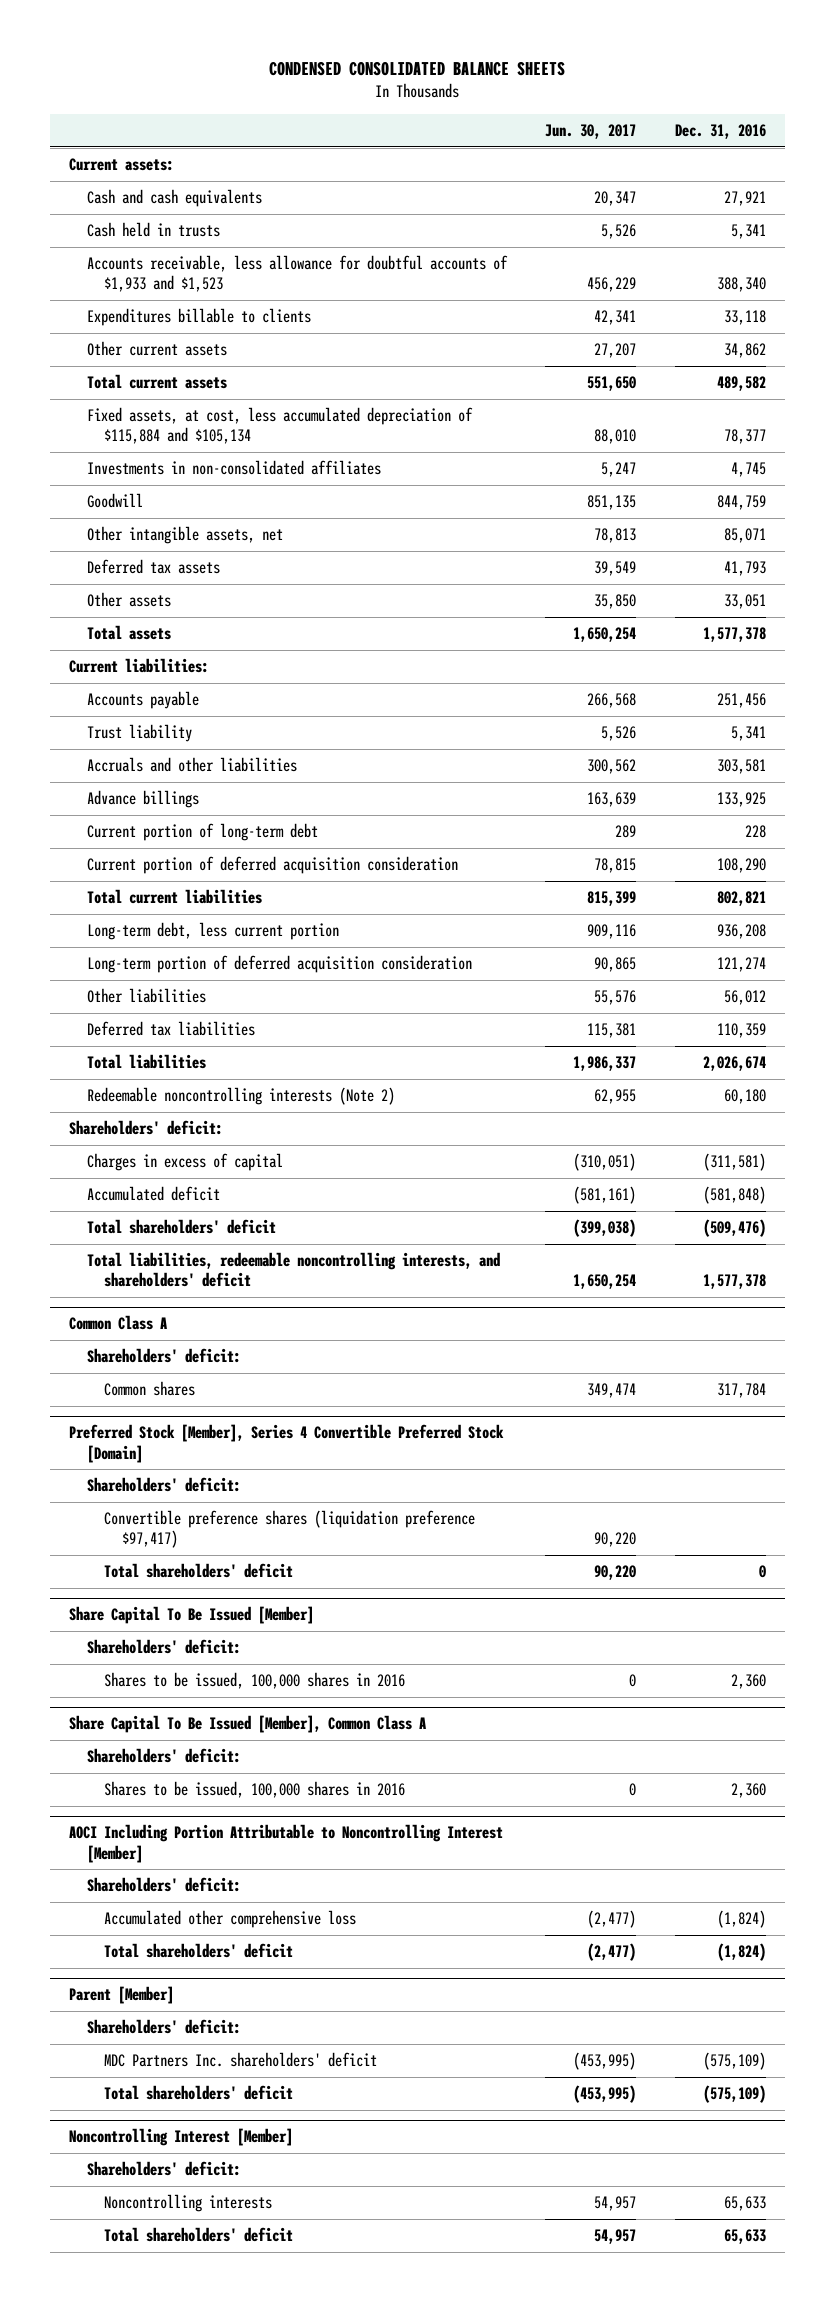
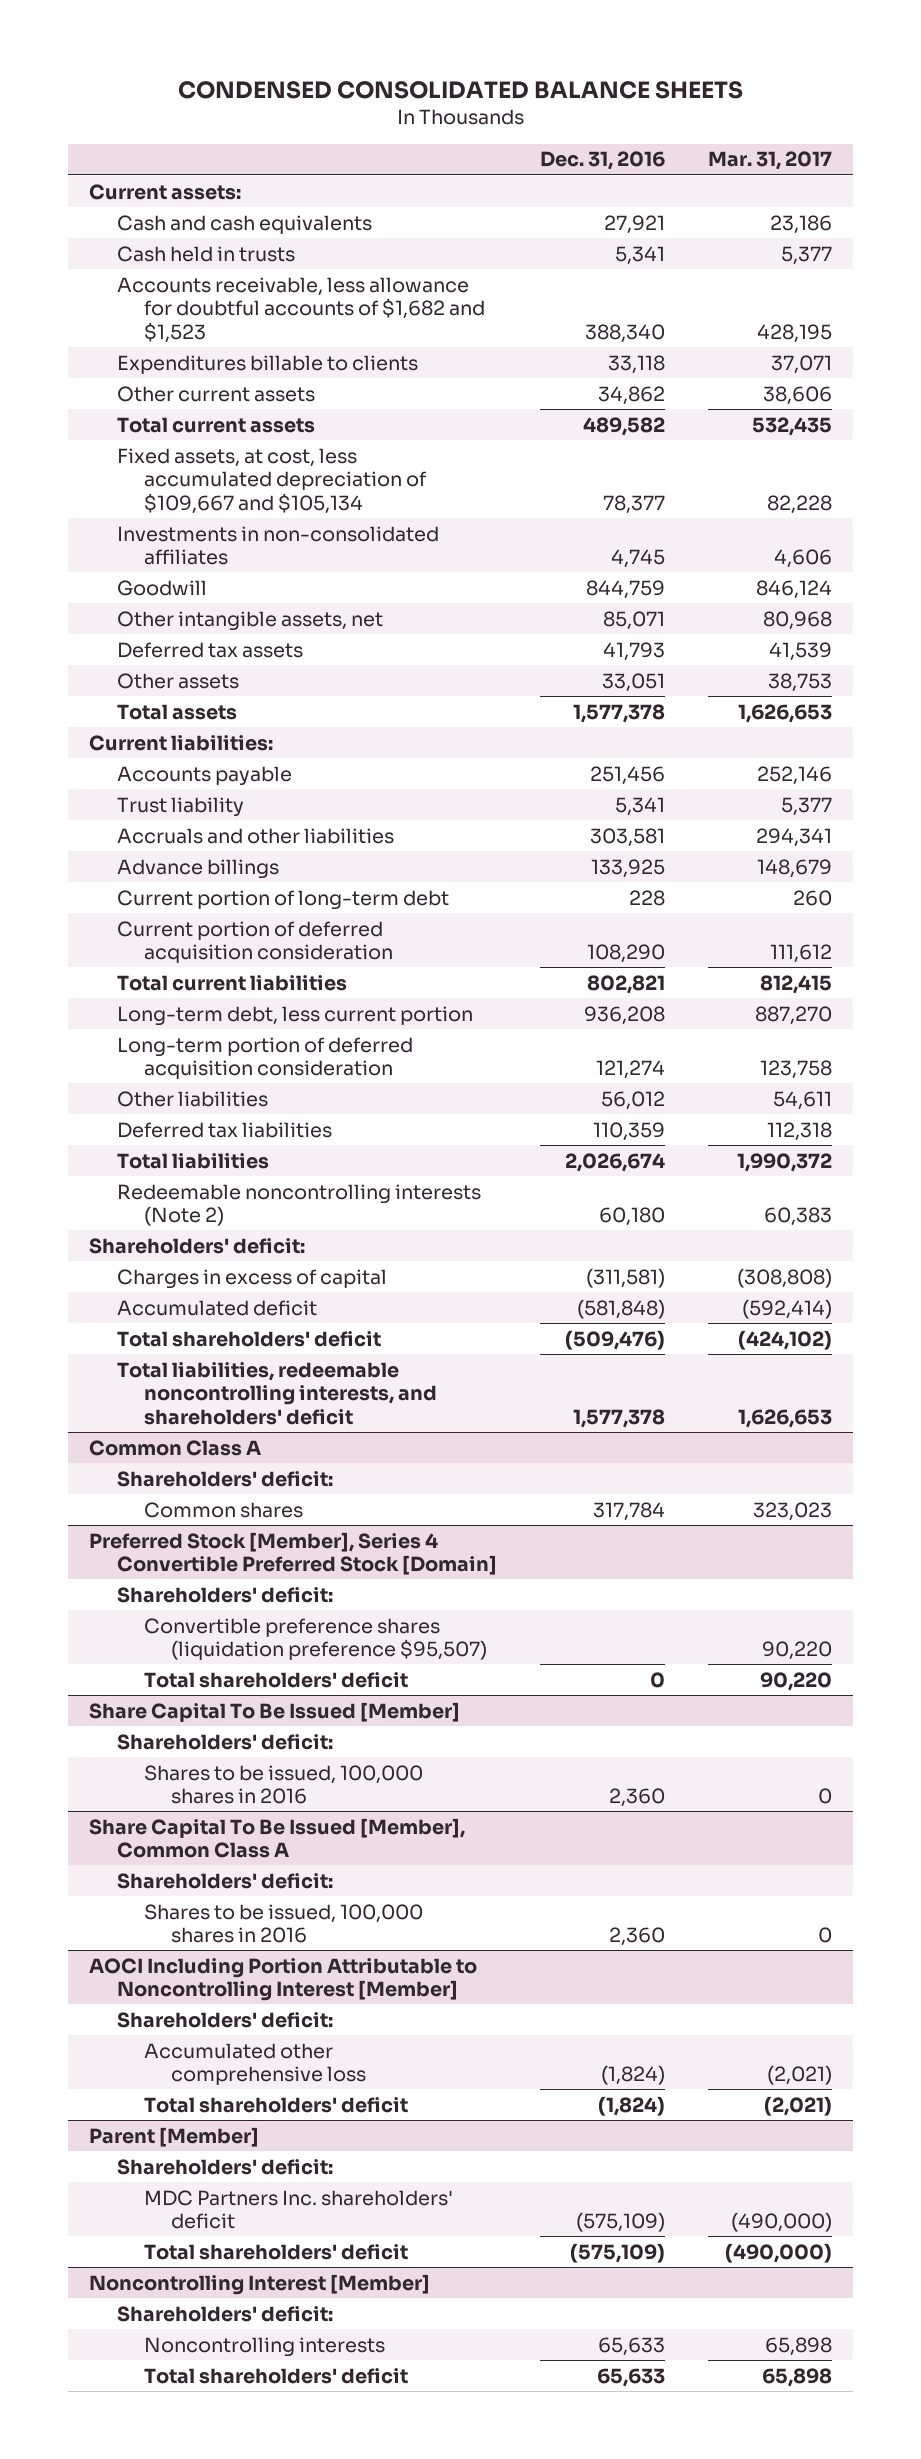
[545,123,637,139] Jun. 30, 2017 -> none
none -> [707,151,832,171] Mar. 31, 2017
[86,255,508,293] Accounts receivable, less allowance for doubtful accounts of $1,933 and $1,523 -> [116,276,485,343] Accounts receivable, less allowance for doubtful accounts of $1,682 and $1,523
[86,407,473,445] Fixed assets, at cost, less accumulated depreciation of $115,884 and $105,134 -> [116,447,427,514] Fixed assets, at cost, less accumulated depreciation of $109,667 and $105,134
[104,1510,476,1549] Convertible preference shares (liquidation preference $97,417) -> [143,1617,488,1661] Convertible preference shares (liquidation preference $95,507)

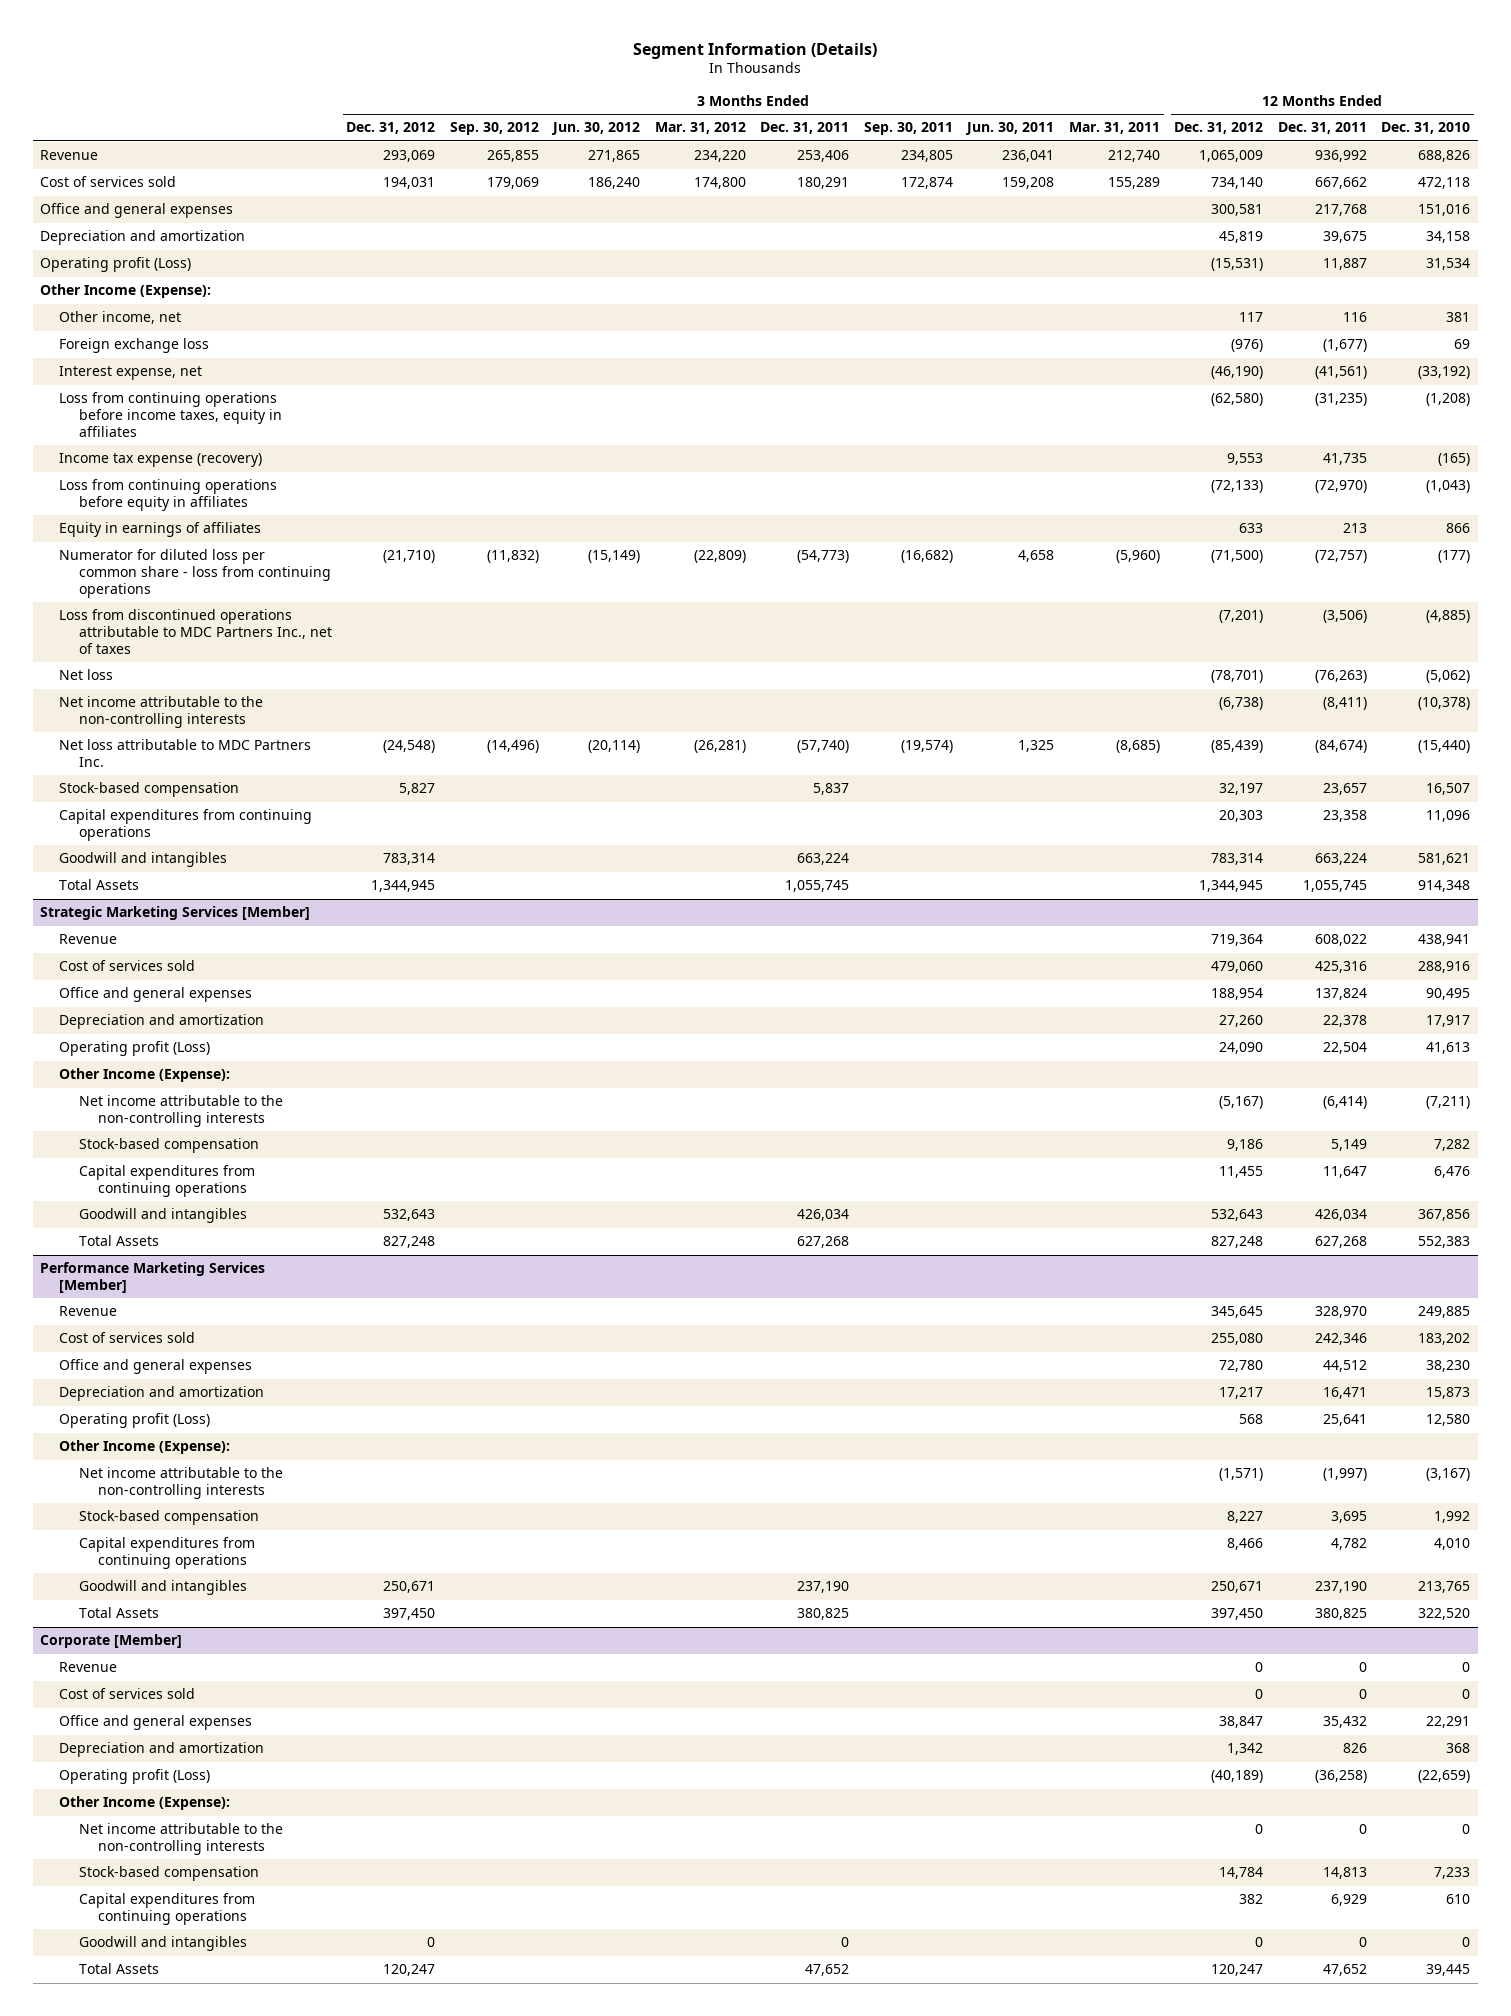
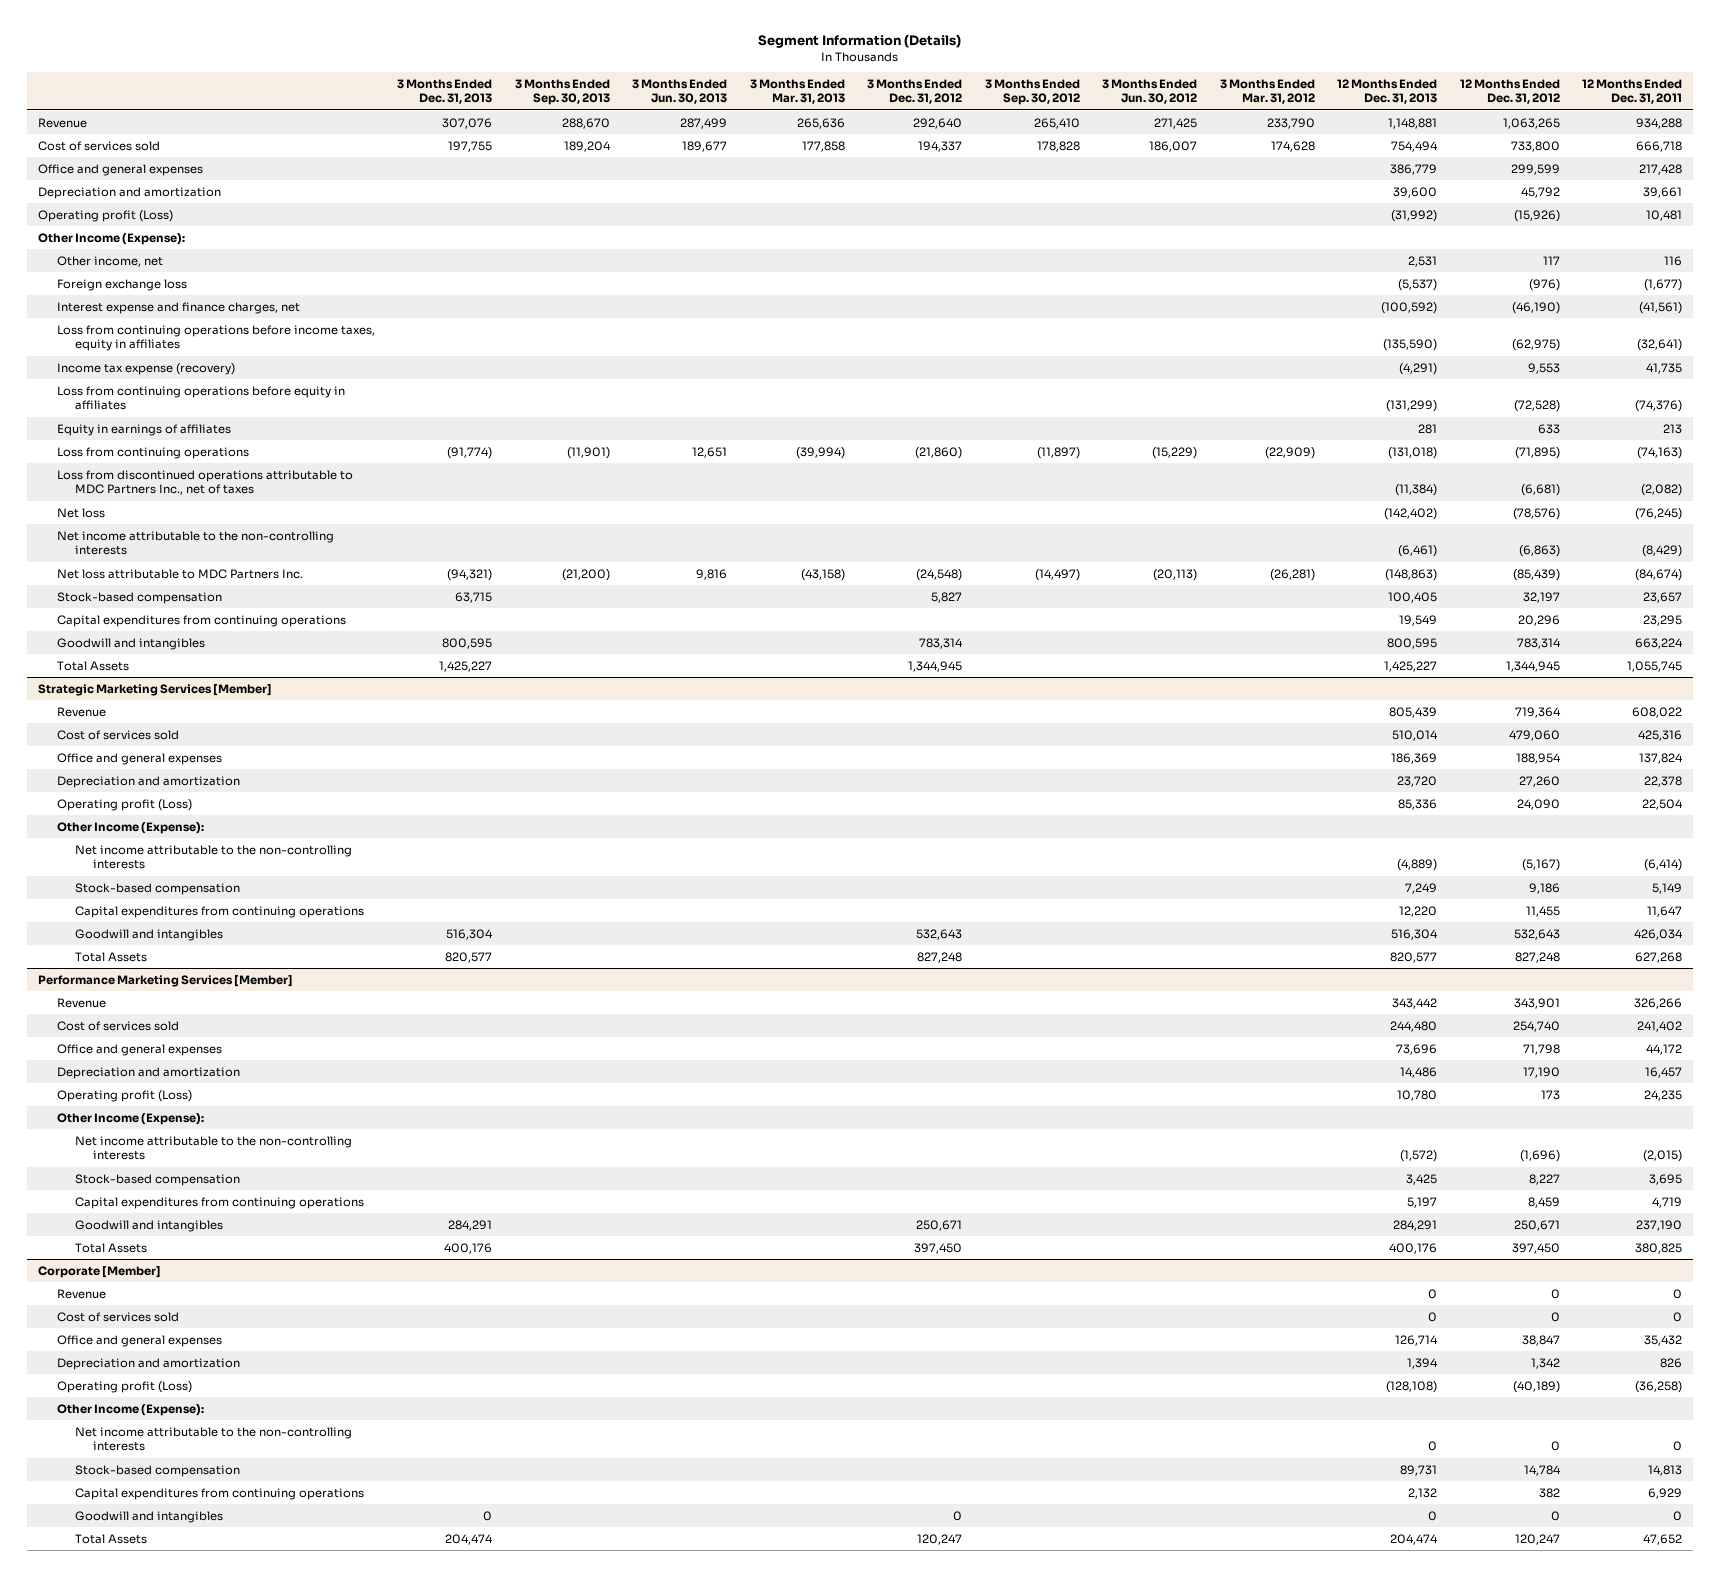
[760,122,850,135] Dec. 31, 2011 -> none
[863,122,953,136] Sep. 30, 2011 -> none
[965,122,1055,136] Jun. 30, 2011 -> none
[1068,122,1160,135] Mar. 31, 2011 -> none
[1381,122,1471,135] Dec. 31, 2010 -> none
none -> [397,78,493,105] 3 Months Ended Dec. 31, 2013
none -> [514,78,610,106] 3 Months Ended Sep. 30, 2013
none -> [632,78,728,105] 3 Months Ended Jun. 30, 2013
none -> [749,78,845,105] 3 Months Ended Mar. 31, 2013
none -> [1337,78,1438,105] 12 Months Ended Dec. 31, 2013
[383,150,436,163] 293,069 -> [913,117,963,129] 292,640
[486,150,539,163] 265,855 -> [1033,117,1080,129] 265,410
[588,150,641,163] 271,865 -> [1154,117,1198,129] 271,425
[693,150,746,163] 234,220 -> [1266,117,1315,129] 233,790
[1199,150,1264,163] 1,065,009 -> [1502,117,1560,129] 1,063,265
[1314,150,1367,163] 936,992 -> [1636,117,1683,129] 934,288
[383,177,436,190] 194,031 -> [918,140,963,152] 194,337
[486,177,539,190] 179,069 -> [1036,140,1080,152] 178,828
[588,177,641,190] 186,240 -> [1149,140,1198,152] 186,007
[693,177,746,190] 174,800 -> [1270,140,1315,152] 174,628
[1211,177,1264,190] 734,140 -> [1510,140,1560,152] 733,800
[1314,177,1367,190] 667,662 -> [1636,140,1683,152] 666,718
[1211,204,1264,217] 300,581 -> [1510,163,1560,175] 299,599
[1314,204,1367,217] 217,768 -> [1639,163,1683,175] 217,428
[1219,231,1264,244] 45,819 -> [1520,186,1560,198] 45,792
[1322,231,1367,244] 39,675 -> [1643,186,1683,198] 39,661
[1211,258,1264,272] (15,531) -> [1513,209,1560,222] (15,926)
[1322,258,1367,271] 11,887 -> [1646,209,1683,221] 10,481
[59,366,203,381] Interest expense, net -> [56,301,300,314] Interest expense and finance charges, net
[1211,393,1264,407] (62,580) -> [1511,339,1560,352] (62,975)
[1314,393,1367,407] (31,235) -> [1637,339,1683,352] (32,641)
[1211,480,1264,494] (72,133) -> [1513,400,1560,413] (72,528)
[1314,480,1367,494] (72,970) -> [1635,400,1683,413] (74,376)
[59,549,331,598] Numerator for diluted loss per common share - loss from continuing operations -> [56,446,249,459] Loss from continuing operations
[383,550,436,564] (21,710) -> [915,446,963,459] (21,860)
[486,550,539,564] (11,832) -> [1036,446,1080,459] (11,897)
[588,550,641,564] (15,149) -> [1152,446,1198,459] (15,229)
[693,550,746,564] (22,809) -> [1264,446,1315,459] (22,909)
[1211,550,1264,564] (71,500) -> [1514,446,1560,459] (71,895)
[1314,550,1367,564] (72,757) -> [1637,446,1683,459] (74,163)
[1219,610,1264,624] (7,201) -> [1520,484,1560,497] (6,681)
[1322,610,1367,624] (3,506) -> [1641,484,1683,497] (2,082)
[1211,670,1264,684] (78,701) -> [1512,507,1560,520] (78,576)
[1314,670,1367,684] (76,263) -> [1635,507,1683,520] (76,245)
[1219,697,1264,711] (6,738) -> [1518,545,1560,558] (6,863)
[1322,697,1367,711] (8,411) -> [1642,545,1683,558] (8,429)
[486,740,539,754] (14,496) -> [1034,568,1080,581] (14,497)
[588,740,641,754] (20,114) -> [1153,568,1198,581] (20,113)
[1219,810,1264,823] 20,303 -> [1517,614,1560,626] 20,296
[1322,810,1367,823] 23,358 -> [1643,614,1683,626] 23,295
[1211,1306,1264,1319] 345,645 -> [1513,997,1560,1009] 343,901
[1314,1306,1367,1319] 328,970 -> [1634,997,1683,1009] 326,266
[1211,1333,1264,1346] 255,080 -> [1512,1020,1560,1032] 254,740
[1314,1333,1367,1346] 242,346 -> [1637,1020,1683,1032] 241,402
[1219,1360,1264,1373] 72,780 -> [1522,1043,1560,1055] 71,798
[1322,1360,1367,1373] 44,512 -> [1646,1043,1683,1055] 44,172
[1219,1387,1264,1400] 17,217 -> [1522,1066,1560,1078] 17,190
[1322,1387,1367,1400] 16,471 -> [1645,1066,1683,1078] 16,457
[1239,1414,1264,1425] 568 -> [1540,1089,1560,1100] 173
[1322,1414,1367,1427] 25,641 -> [1644,1089,1683,1101] 24,235
[1219,1468,1264,1482] (1,571) -> [1519,1150,1560,1163] (1,696)
[1322,1468,1367,1482] (1,997) -> [1643,1150,1683,1163] (2,015)
[1227,1538,1264,1551] 8,466 -> [1527,1196,1560,1208] 8,459
[1330,1538,1367,1551] 4,782 -> [1652,1196,1683,1208] 4,719

